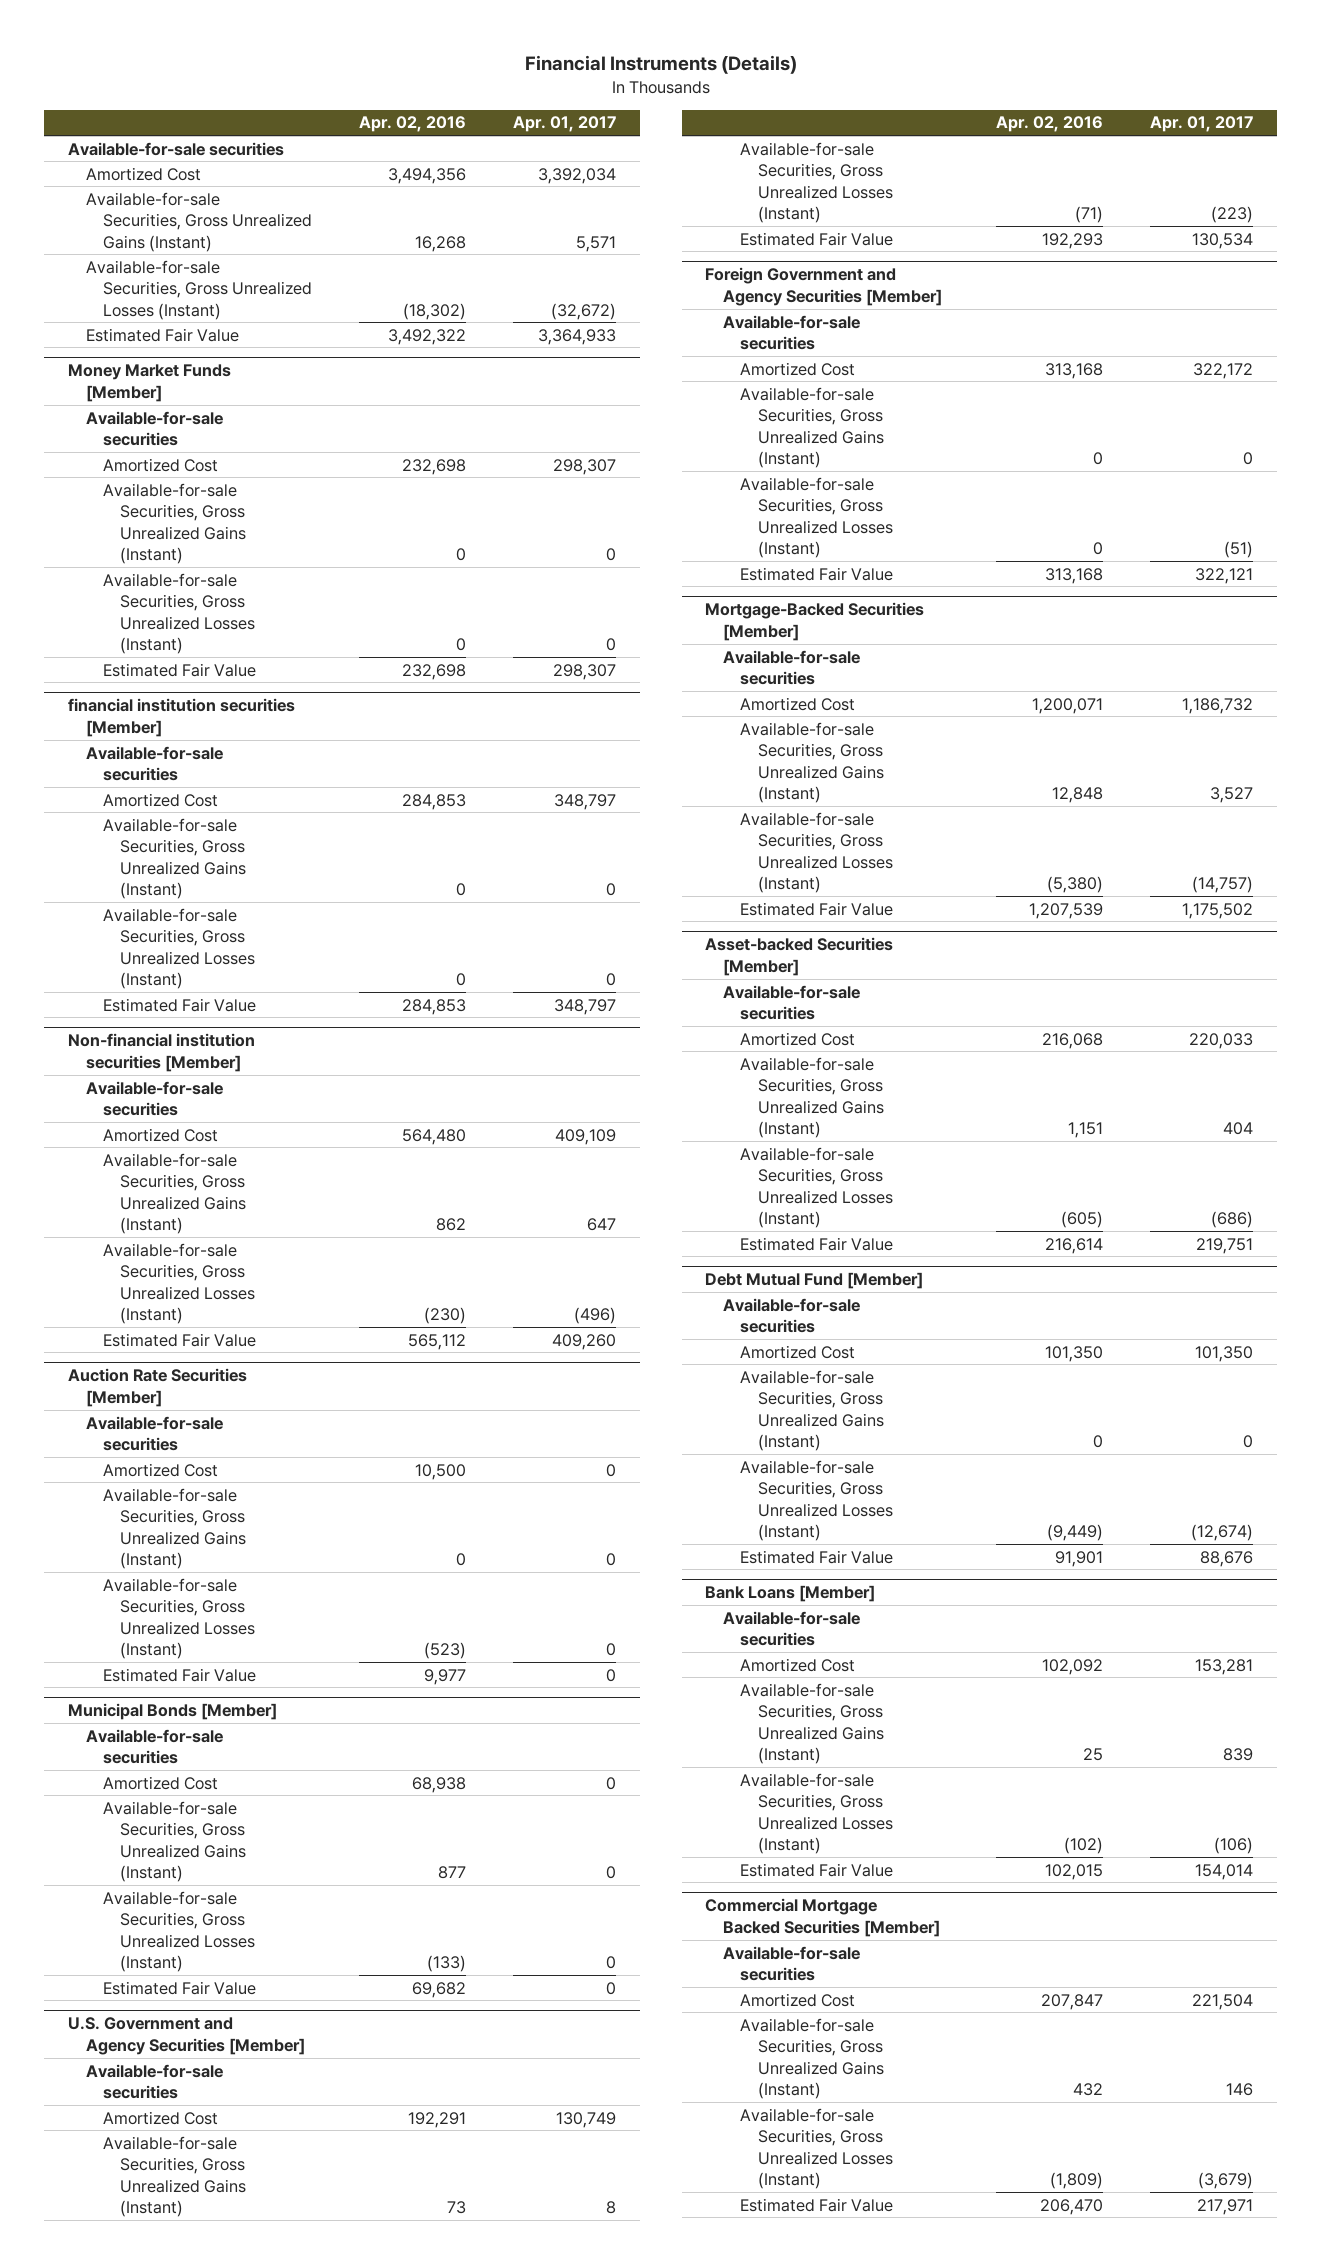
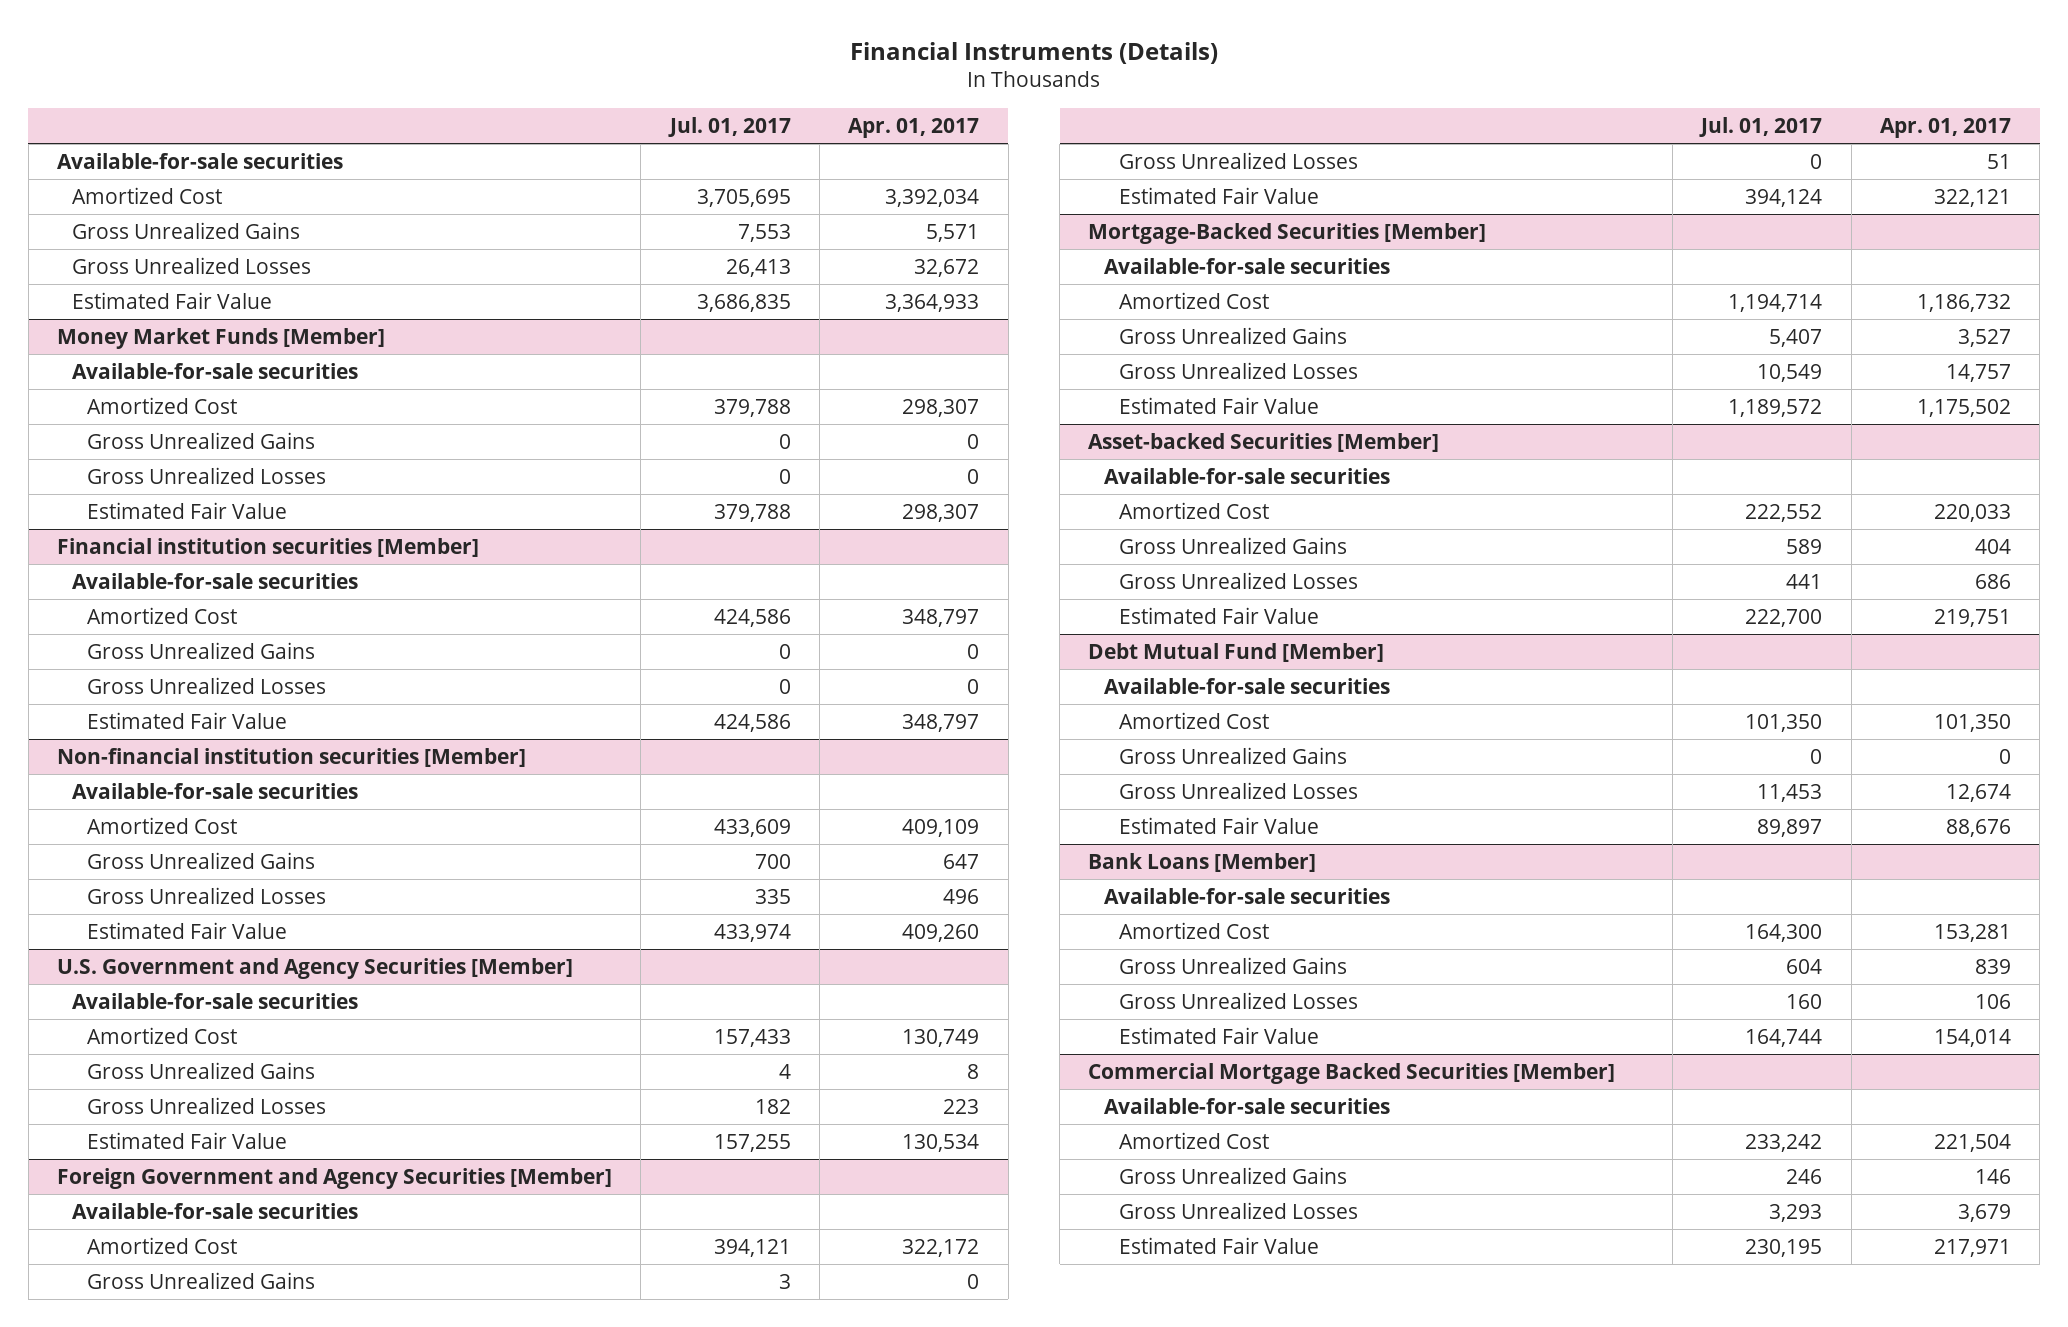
[359,116,467,133] Apr. 02, 2016 -> none
none -> [667,116,791,137] Jul. 01, 2017
[85,259,312,320] Available-for-sale Securities, Gross Unrealized Losses (Instant) -> none
[85,191,312,252] Available-for-sale Securities, Gross Unrealized Gains (Instant) -> [71,221,300,239] Gross Unrealized Gains
none -> [71,256,311,274] Gross Unrealized Losses
[102,482,247,564] Available-for-sale Securities, Gross Unrealized Gains (Instant) -> none
[102,572,256,654] Available-for-sale Securities, Gross Unrealized Losses (Instant) -> none
none -> [87,431,316,449] Gross Unrealized Gains
none -> [87,466,327,484] Gross Unrealized Losses
[68,698,296,737] financial institution securities [Member] -> [56,537,479,557] Financial institution securities [Member]
[102,817,247,899] Available-for-sale Securities, Gross Unrealized Gains (Instant) -> none
[102,907,256,989] Available-for-sale Securities, Gross Unrealized Losses (Instant) -> none
none -> [87,641,316,659] Gross Unrealized Gains
none -> [87,676,327,694] Gross Unrealized Losses
[102,1242,256,1324] Available-for-sale Securities, Gross Unrealized Losses (Instant) -> none
[102,1152,247,1234] Available-for-sale Securities, Gross Unrealized Gains (Instant) -> [87,851,316,869] Gross Unrealized Gains
none -> [87,886,327,904] Gross Unrealized Losses
[68,1368,248,1407] Auction Rate Securities [Member] -> none
[85,1415,223,1452] Available-for-sale securities -> none
[102,1462,218,1477] Amortized Cost -> none
[102,1487,247,1569] Available-for-sale Securities, Gross Unrealized Gains (Instant) -> none
[102,1577,256,1659] Available-for-sale Securities, Gross Unrealized Losses (Instant) -> none
[102,1667,256,1682] Estimated Fair Value -> none
[68,1703,278,1721] Municipal Bonds [Member] -> none
[85,1728,223,1765] Available-for-sale securities -> none
[102,1775,218,1790] Amortized Cost -> none
[102,1800,247,1882] Available-for-sale Securities, Gross Unrealized Gains (Instant) -> none
[102,1890,256,1972] Available-for-sale Securities, Gross Unrealized Losses (Instant) -> none
[102,1980,256,1995] Estimated Fair Value -> none
[102,2135,247,2217] Available-for-sale Securities, Gross Unrealized Gains (Instant) -> none
[740,141,893,223] Available-for-sale Securities, Gross Unrealized Losses (Instant) -> none
none -> [87,1061,316,1079] Gross Unrealized Gains
none -> [87,1096,327,1114] Gross Unrealized Losses
[740,386,884,468] Available-for-sale Securities, Gross Unrealized Gains (Instant) -> none
[740,476,893,558] Available-for-sale Securities, Gross Unrealized Losses (Instant) -> none
none -> [87,1271,316,1289] Gross Unrealized Gains
none -> [1118,151,1358,169] Gross Unrealized Losses
[740,811,893,893] Available-for-sale Securities, Gross Unrealized Losses (Instant) -> none
[740,721,884,803] Available-for-sale Securities, Gross Unrealized Gains (Instant) -> [1118,326,1347,344] Gross Unrealized Gains
none -> [1118,361,1358,379] Gross Unrealized Losses
[740,1056,884,1138] Available-for-sale Securities, Gross Unrealized Gains (Instant) -> none
[740,1146,893,1228] Available-for-sale Securities, Gross Unrealized Losses (Instant) -> none
none -> [1118,536,1347,554] Gross Unrealized Gains
none -> [1118,571,1358,589] Gross Unrealized Losses
[740,1369,884,1451] Available-for-sale Securities, Gross Unrealized Gains (Instant) -> none
[740,1459,893,1541] Available-for-sale Securities, Gross Unrealized Losses (Instant) -> none
none -> [1118,746,1347,764] Gross Unrealized Gains
none -> [1118,781,1358,799] Gross Unrealized Losses
[740,1772,893,1854] Available-for-sale Securities, Gross Unrealized Losses (Instant) -> none
[740,1682,884,1764] Available-for-sale Securities, Gross Unrealized Gains (Instant) -> [1118,956,1347,974] Gross Unrealized Gains
none -> [1118,991,1358,1009] Gross Unrealized Losses
[740,2107,893,2189] Available-for-sale Securities, Gross Unrealized Losses (Instant) -> none
[740,2017,884,2099] Available-for-sale Securities, Gross Unrealized Gains (Instant) -> [1118,1166,1347,1184] Gross Unrealized Gains
none -> [1118,1201,1358,1219] Gross Unrealized Losses

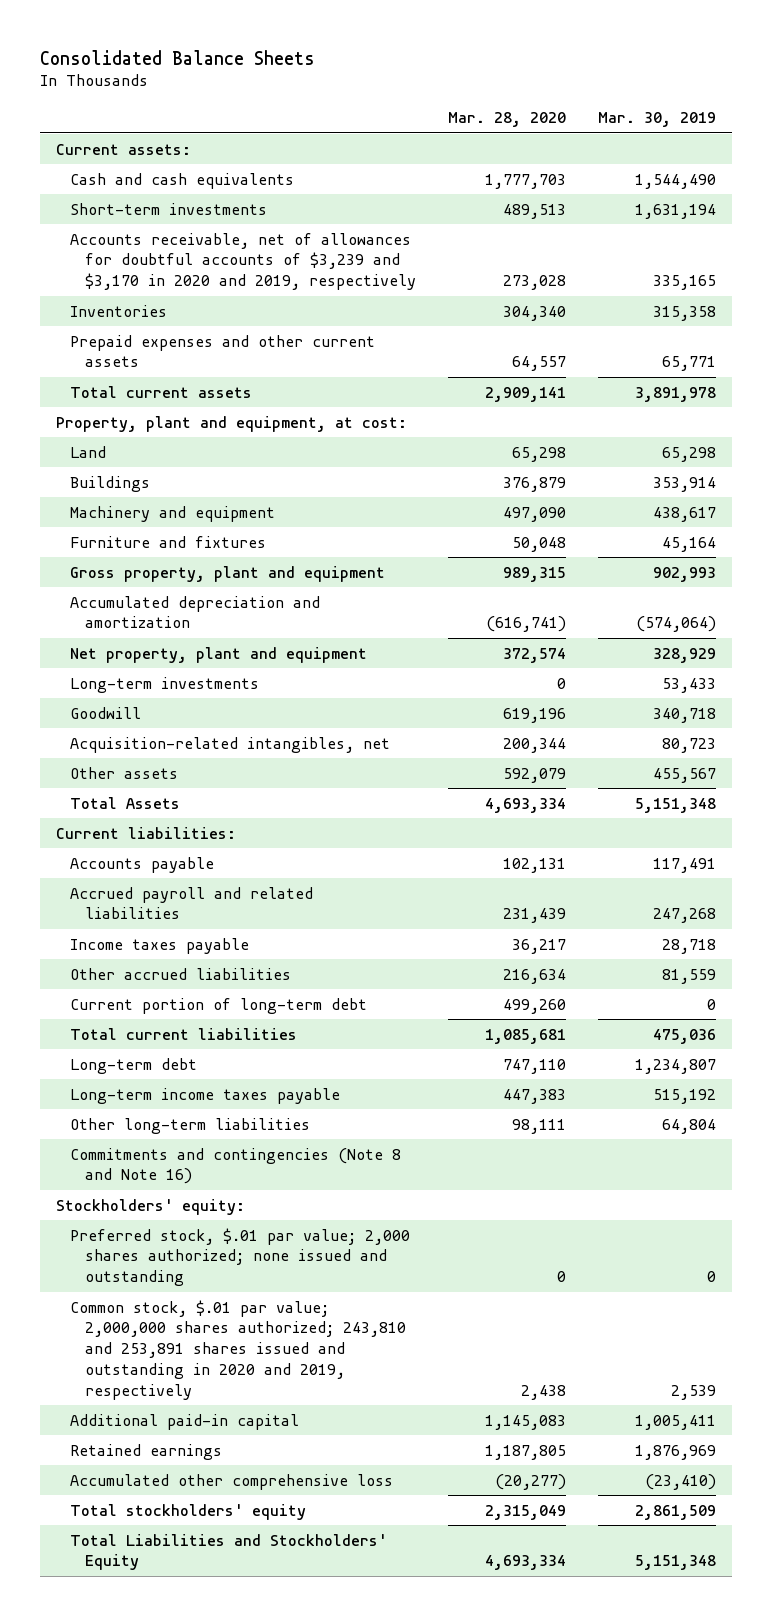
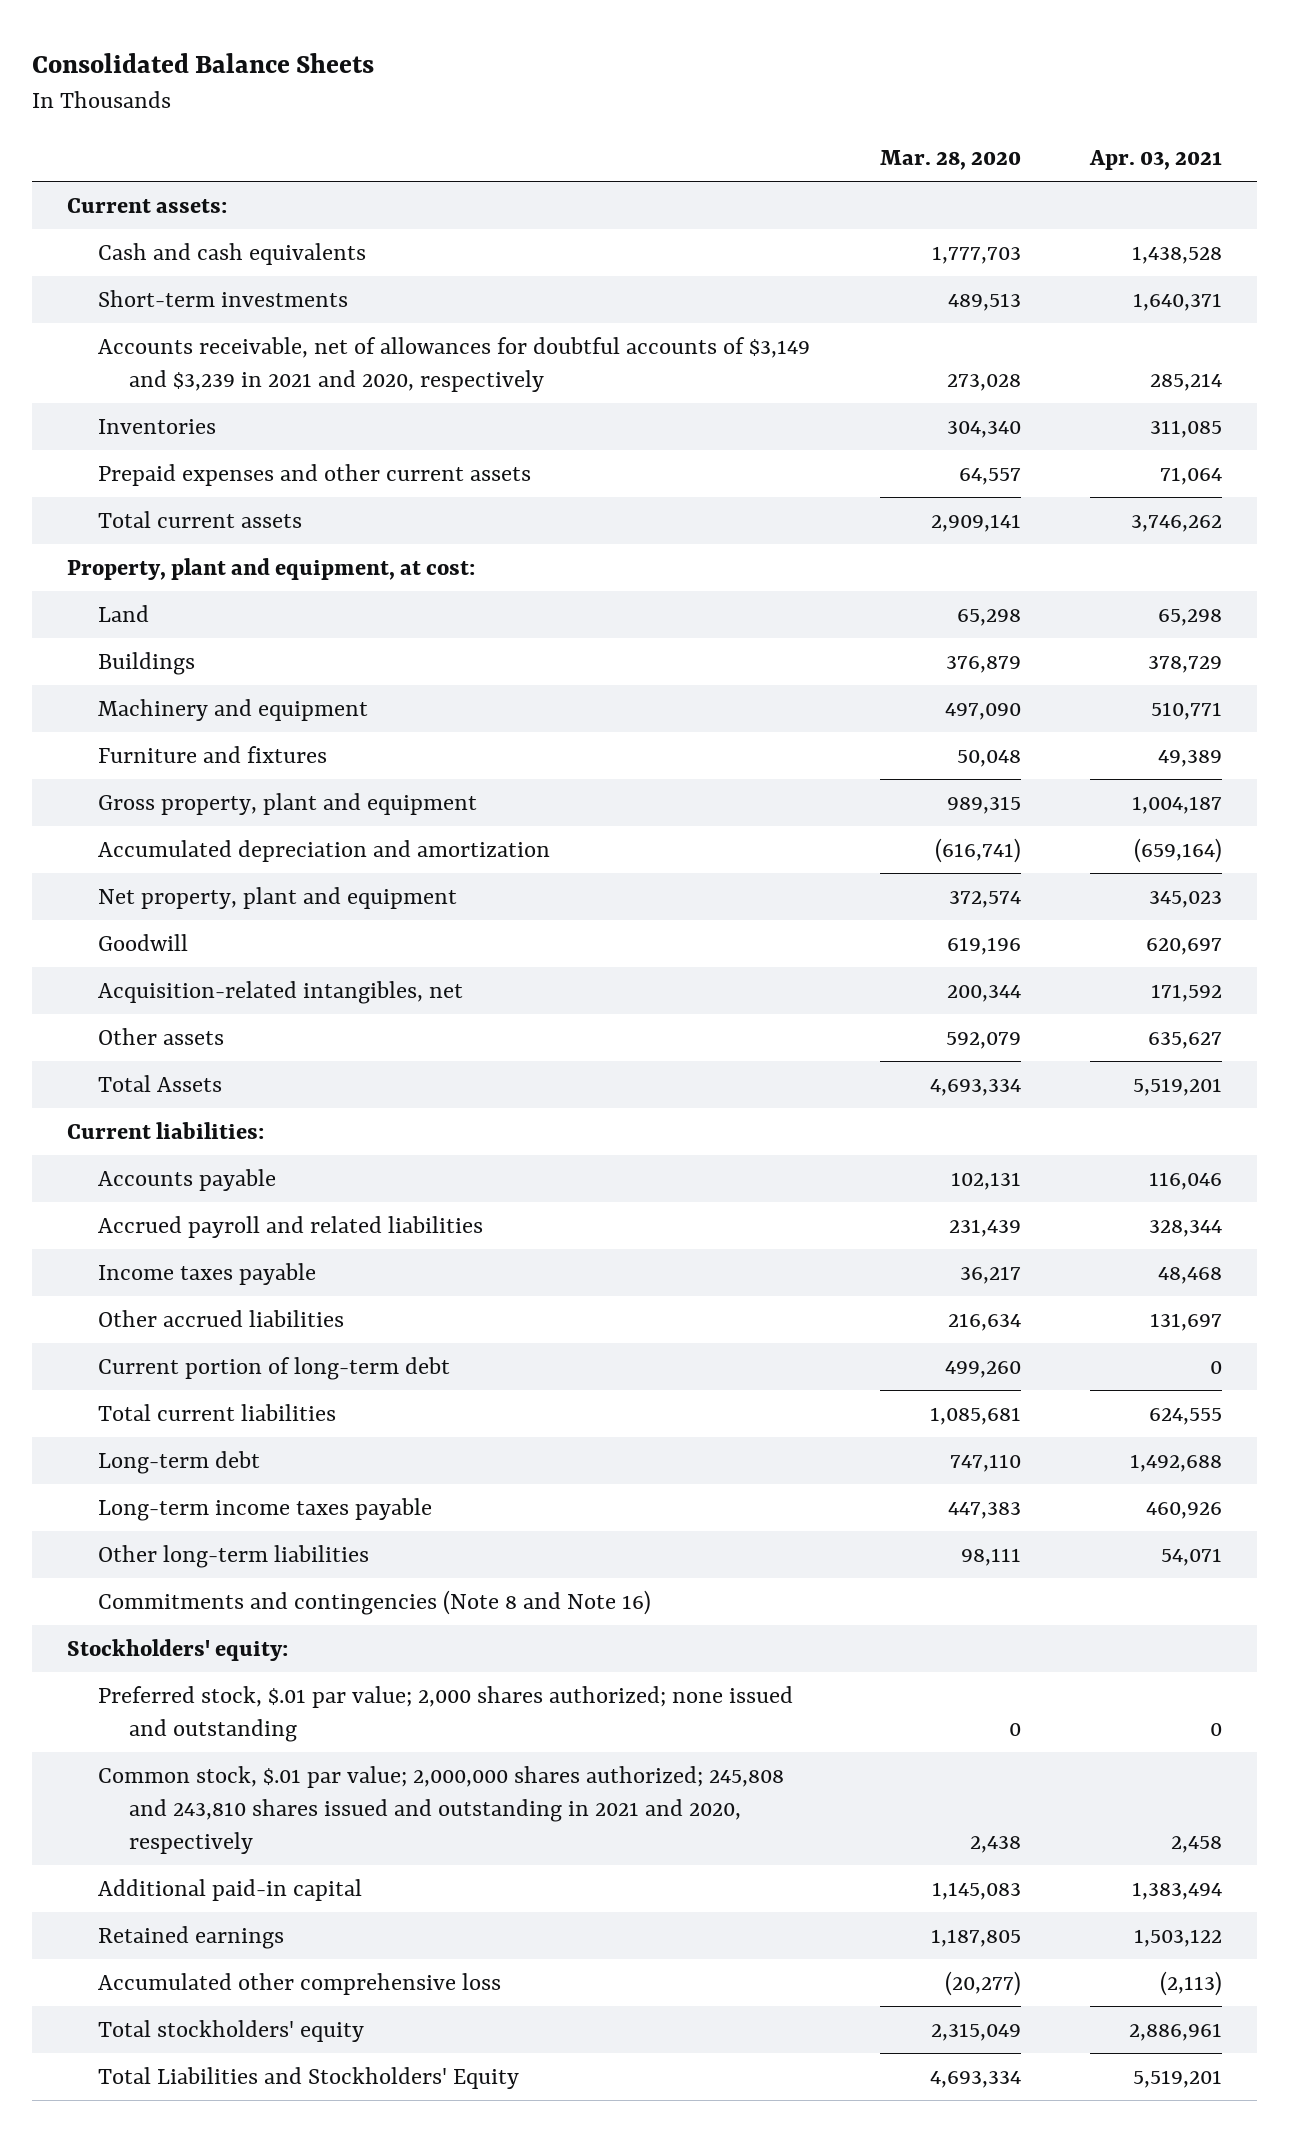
[598,112,717,128] Mar. 30, 2019 -> none
none -> [1089,150,1223,171] Apr. 03, 2021
[70,232,417,291] Accounts receivable, net of allowances for doubtful accounts of $3,239 and $3,170 in 2020 and 2019, respectively -> [97,336,810,392] Accounts receivable, net of allowances for doubtful accounts of $3,149 and $3,239 in 2021 and 2020, respectively
[70,676,260,693] Long-term investments -> none
[70,1299,407,1400] Common stock, $.01 par value; 2,000,000 shares authorized; 243,810 and 253,891 shares issued and outstanding in 2020 and 2019, respectively -> [97,1765,784,1855] Common stock, $.01 par value; 2,000,000 shares authorized; 245,808 and 243,810 shares issued and outstanding in 2021 and 2020, respectively

